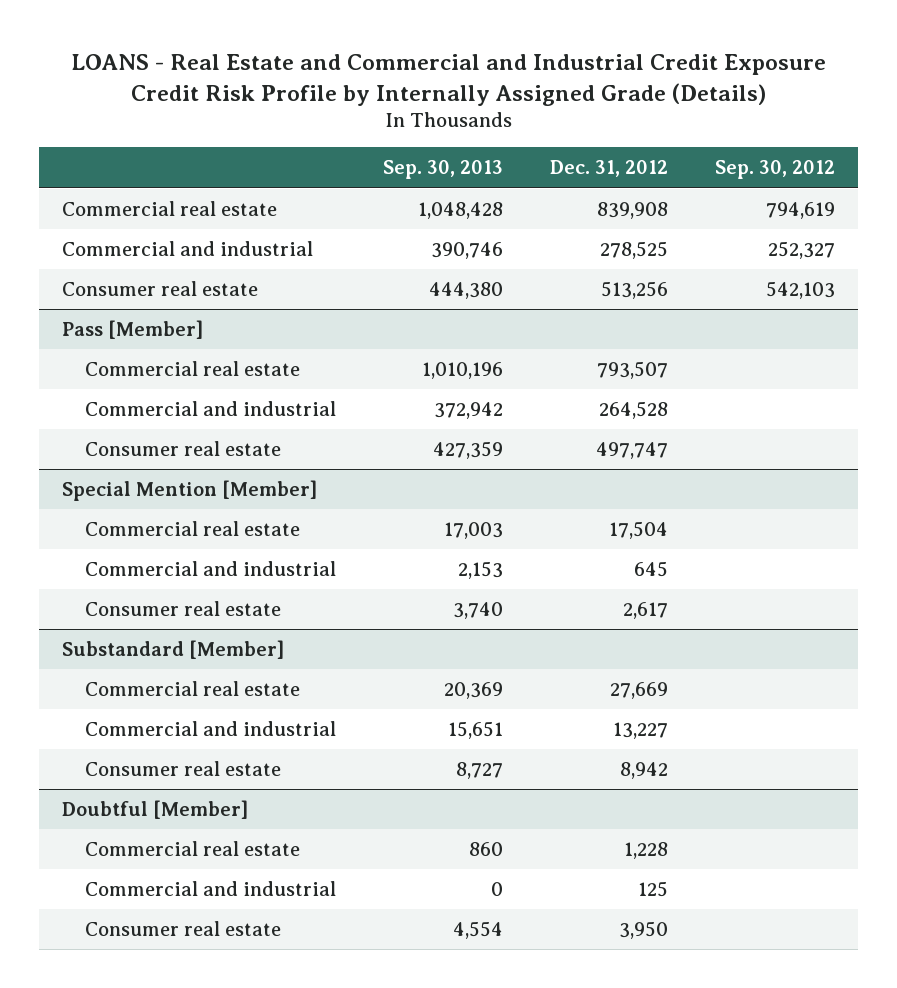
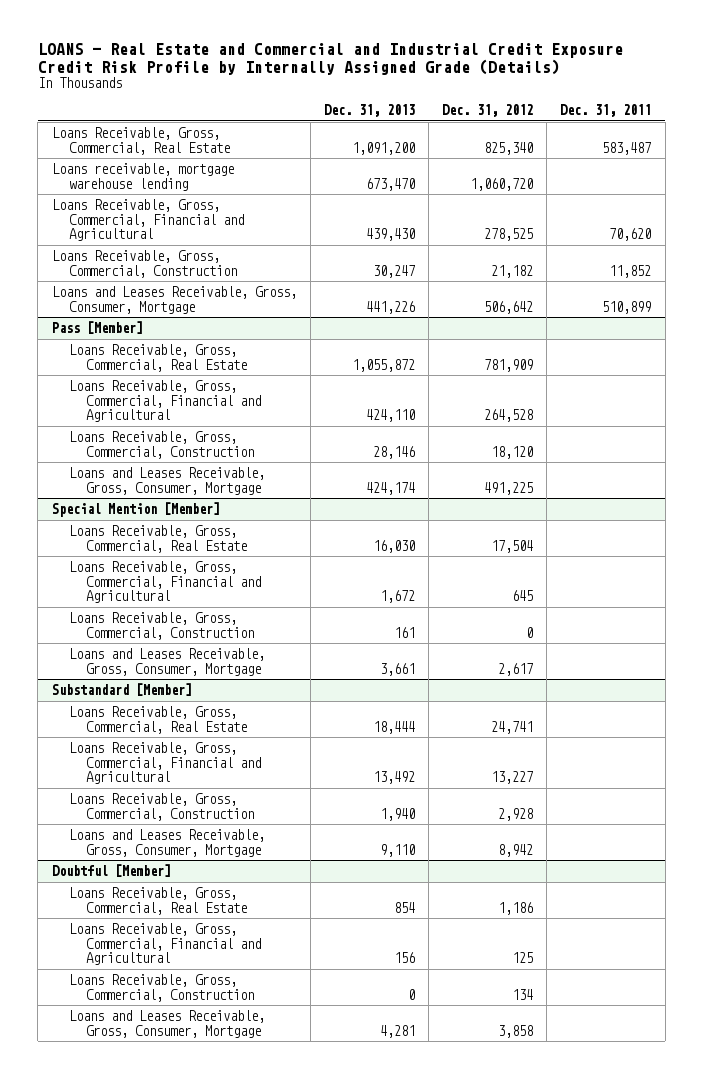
[382,160,503,180] Sep. 30, 2013 -> none
[714,160,835,180] Sep. 30, 2012 -> none
none -> [323,104,415,118] Dec. 31, 2013
none -> [560,104,652,118] Dec. 31, 2011
[62,280,259,296] Consumer real estate -> none
[62,200,278,216] Commercial real estate -> [51,127,230,155] Loans Receivable, Gross, Commercial, Real Estate
[596,201,668,219] 839,908 -> [484,141,534,155] 825,340
none -> [51,163,234,191] Loans receivable, mortgage warehouse lending
[62,240,314,256] Commercial and industrial -> [51,199,244,242] Loans Receivable, Gross, Commercial, Financial and Agricultural
none -> [51,250,237,278] Loans Receivable, Gross, Commercial, Construction
none -> [51,286,297,314] Loans and Leases Receivable, Gross, Consumer, Mortgage
[84,440,281,456] Consumer real estate -> none
[84,360,300,376] Commercial real estate -> [68,344,248,372] Loans Receivable, Gross, Commercial, Real Estate
[596,360,668,379] 793,507 -> [484,358,534,372] 781,909
[84,400,336,416] Commercial and industrial -> [68,380,262,423] Loans Receivable, Gross, Commercial, Financial and Agricultural
none -> [68,431,255,459] Loans Receivable, Gross, Commercial, Construction
none -> [68,467,265,495] Loans and Leases Receivable, Gross, Consumer, Mortgage
[84,520,300,536] Commercial real estate -> [68,525,248,553] Loans Receivable, Gross, Commercial, Real Estate
[84,560,336,576] Commercial and industrial -> [68,561,262,604] Loans Receivable, Gross, Commercial, Financial and Agricultural
none -> [68,612,255,640] Loans Receivable, Gross, Commercial, Construction
[84,600,281,616] Consumer real estate -> [68,648,265,676] Loans and Leases Receivable, Gross, Consumer, Mortgage
[84,680,300,696] Commercial real estate -> [68,706,248,734] Loans Receivable, Gross, Commercial, Real Estate
[609,681,668,699] 27,669 -> [491,720,534,734] 24,741
[84,720,336,736] Commercial and industrial -> [68,742,262,785] Loans Receivable, Gross, Commercial, Financial and Agricultural
none -> [68,793,255,821] Loans Receivable, Gross, Commercial, Construction
[84,760,281,776] Consumer real estate -> [68,829,265,857] Loans and Leases Receivable, Gross, Consumer, Mortgage
[84,920,281,936] Consumer real estate -> none
[84,840,300,856] Commercial real estate -> [68,887,248,915] Loans Receivable, Gross, Commercial, Real Estate
[623,841,668,859] 1,228 -> [498,901,534,915] 1,186
[84,880,336,896] Commercial and industrial -> [68,923,262,966] Loans Receivable, Gross, Commercial, Financial and Agricultural
none -> [68,974,255,1002] Loans Receivable, Gross, Commercial, Construction
none -> [68,1010,265,1038] Loans and Leases Receivable, Gross, Consumer, Mortgage

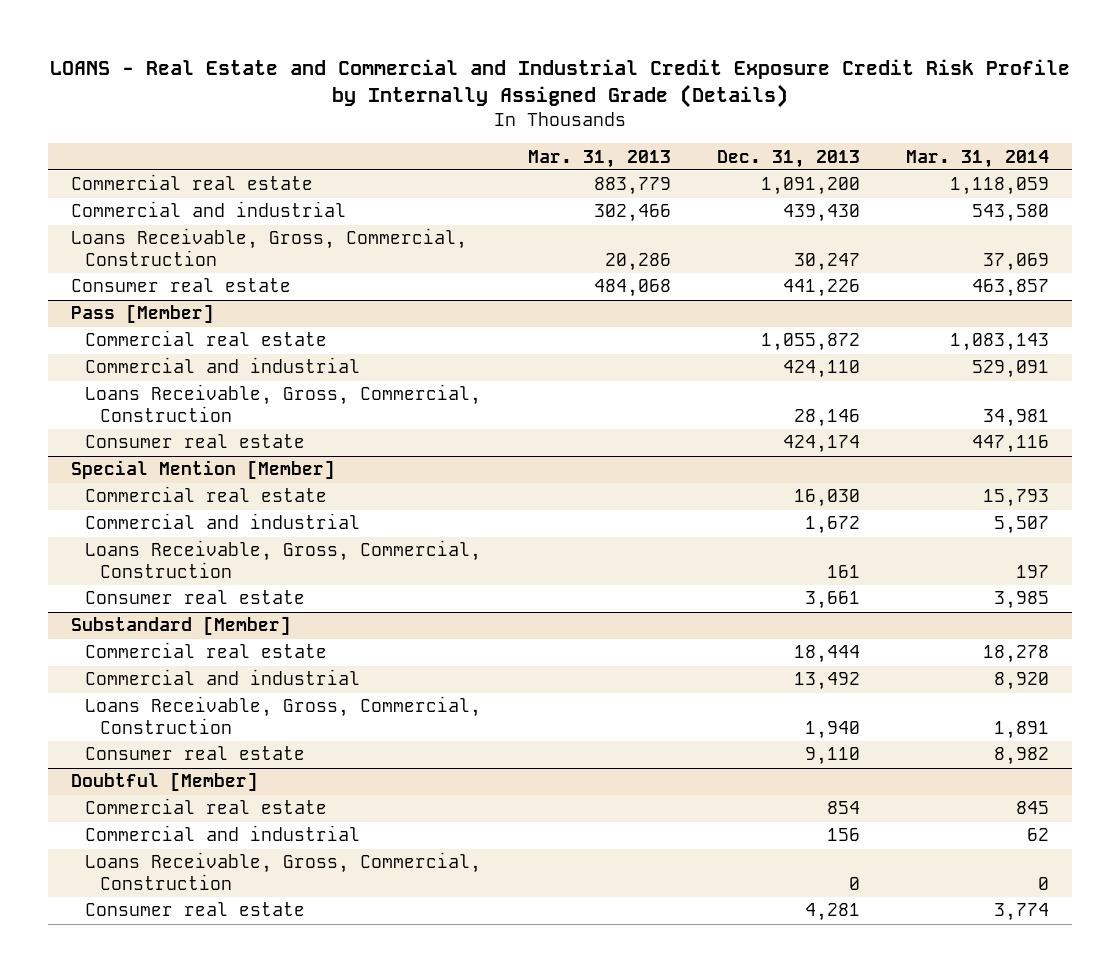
[442,104,534,118] Dec. 31, 2012 -> none
[560,104,652,118] Dec. 31, 2011 -> none
none -> [527,149,671,168] Mar. 31, 2013
none -> [906,149,1050,168] Mar. 31, 2014
[51,163,234,191] Loans receivable, mortgage warehouse lending -> none
[51,127,230,155] Loans Receivable, Gross, Commercial, Real Estate -> [70,174,313,191] Commercial real estate
[51,199,244,242] Loans Receivable, Gross, Commercial, Financial and Agricultural -> [70,201,346,218] Commercial and industrial
[51,286,297,314] Loans and Leases Receivable, Gross, Consumer, Mortgage -> [70,278,291,293] Consumer real estate
[68,344,248,372] Loans Receivable, Gross, Commercial, Real Estate -> [85,330,328,347] Commercial real estate
[68,380,262,423] Loans Receivable, Gross, Commercial, Financial and Agricultural -> [85,357,361,374] Commercial and industrial
[68,467,265,495] Loans and Leases Receivable, Gross, Consumer, Mortgage -> [85,434,306,449] Consumer real estate
[68,525,248,553] Loans Receivable, Gross, Commercial, Real Estate -> [85,486,328,503] Commercial real estate
[68,561,262,604] Loans Receivable, Gross, Commercial, Financial and Agricultural -> [85,513,361,530] Commercial and industrial
[68,648,265,676] Loans and Leases Receivable, Gross, Consumer, Mortgage -> [85,590,306,605] Consumer real estate
[68,706,248,734] Loans Receivable, Gross, Commercial, Real Estate -> [85,642,328,659] Commercial real estate
[68,742,262,785] Loans Receivable, Gross, Commercial, Financial and Agricultural -> [85,669,361,686] Commercial and industrial
[68,829,265,857] Loans and Leases Receivable, Gross, Consumer, Mortgage -> [85,746,306,761] Consumer real estate
[68,887,248,915] Loans Receivable, Gross, Commercial, Real Estate -> [85,798,328,815] Commercial real estate
[68,923,262,966] Loans Receivable, Gross, Commercial, Financial and Agricultural -> [85,825,361,842] Commercial and industrial
[68,1010,265,1038] Loans and Leases Receivable, Gross, Consumer, Mortgage -> [85,902,306,917] Consumer real estate

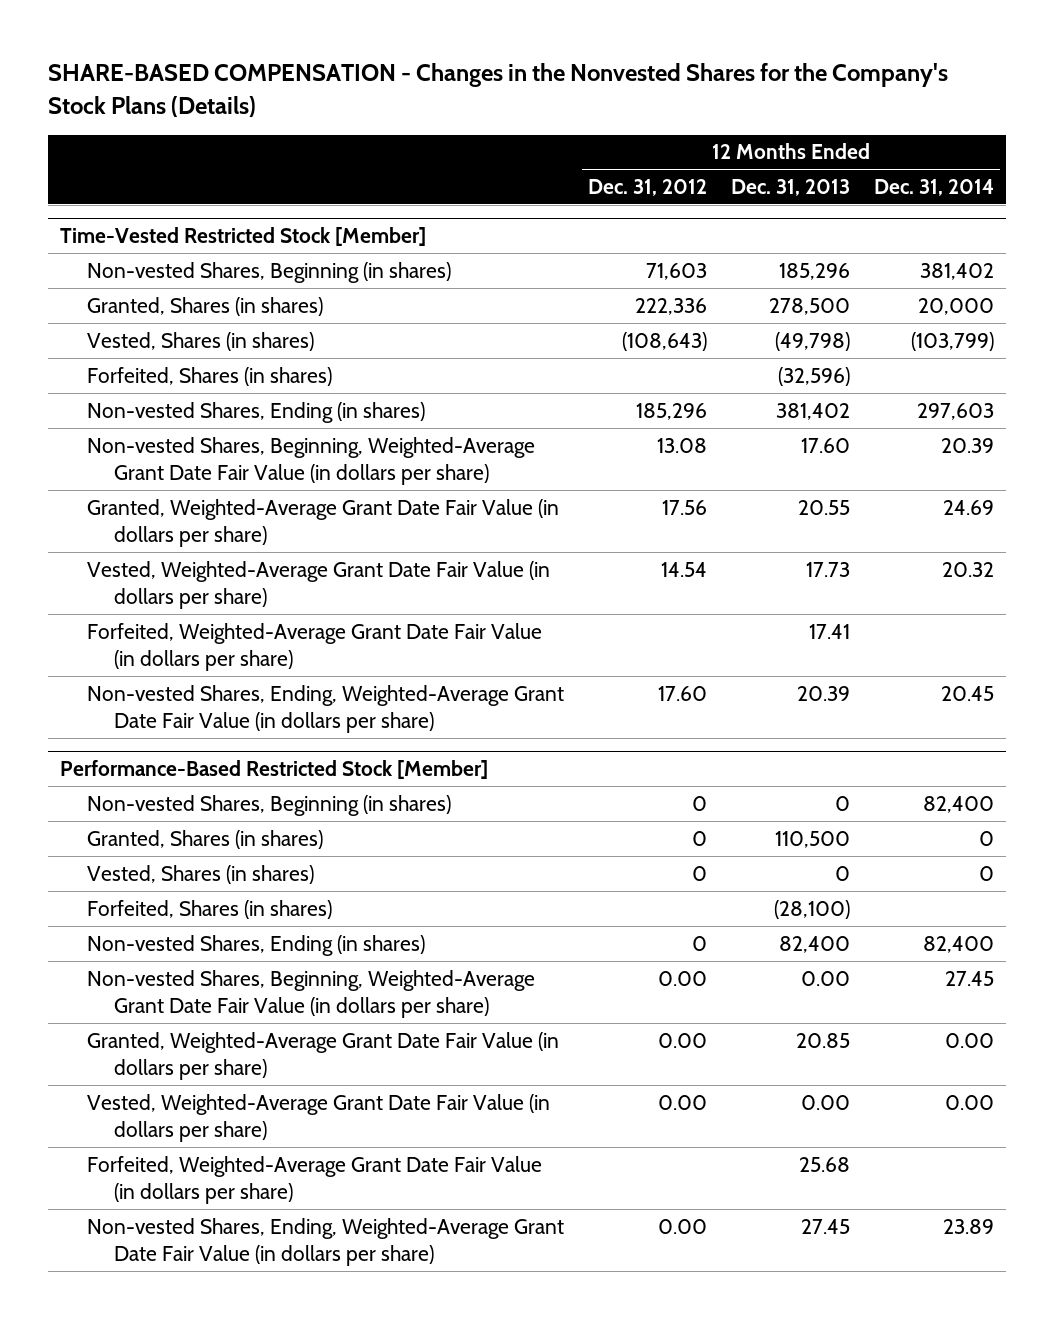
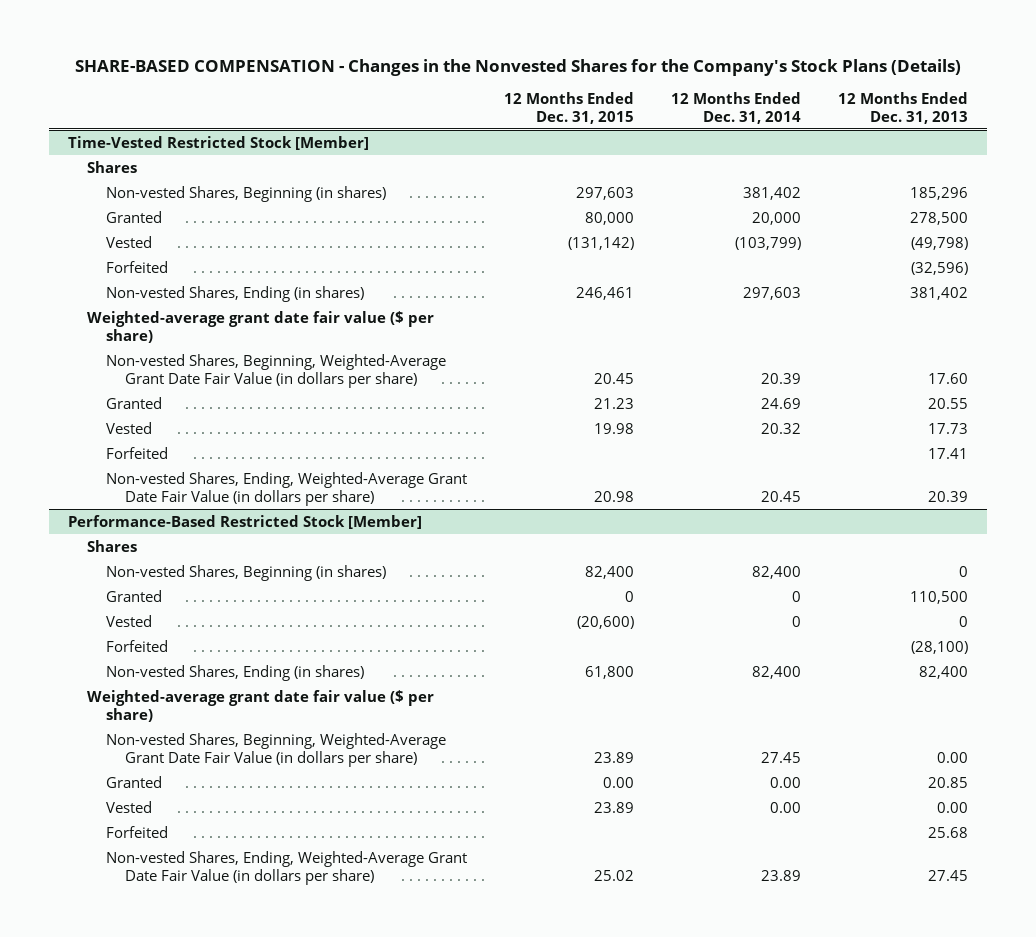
[587,178,707,196] Dec. 31, 2012 -> none
none -> [503,91,634,124] 12 Months Ended Dec. 31, 2015
none -> [86,160,137,173] Shares
[87,296,324,316] Granted, Shares (in shares) -> [105,210,162,223] Granted
[87,331,315,351] Vested, Shares (in shares) -> [105,235,152,248] Vested
[87,366,333,386] Forfeited, Shares (in shares) -> [105,260,168,273] Forfeited
none -> [86,310,434,343] Weighted-average grant date fair value ($ per share)
[87,498,560,547] Granted, Weighted-Average Grant Date Fair Value (in dollars per share) -> [105,396,162,409] Granted
[87,560,551,609] Vested, Weighted-Average Grant Date Fair Value (in dollars per share) -> [105,421,152,434] Vested
[87,622,543,671] Forfeited, Weighted-Average Grant Date Fair Value (in dollars per share) -> [105,446,168,459] Forfeited
none -> [86,539,137,552] Shares
[87,829,324,849] Granted, Shares (in shares) -> [105,589,162,602] Granted
[87,864,315,884] Vested, Shares (in shares) -> [105,614,152,627] Vested
[87,899,333,919] Forfeited, Shares (in shares) -> [105,639,168,652] Forfeited
none -> [86,689,434,722] Weighted-average grant date fair value ($ per share)
[87,1031,560,1080] Granted, Weighted-Average Grant Date Fair Value (in dollars per share) -> [105,775,162,788] Granted
[87,1093,551,1142] Vested, Weighted-Average Grant Date Fair Value (in dollars per share) -> [105,800,152,813] Vested
[87,1155,543,1204] Forfeited, Weighted-Average Grant Date Fair Value (in dollars per share) -> [105,825,168,838] Forfeited

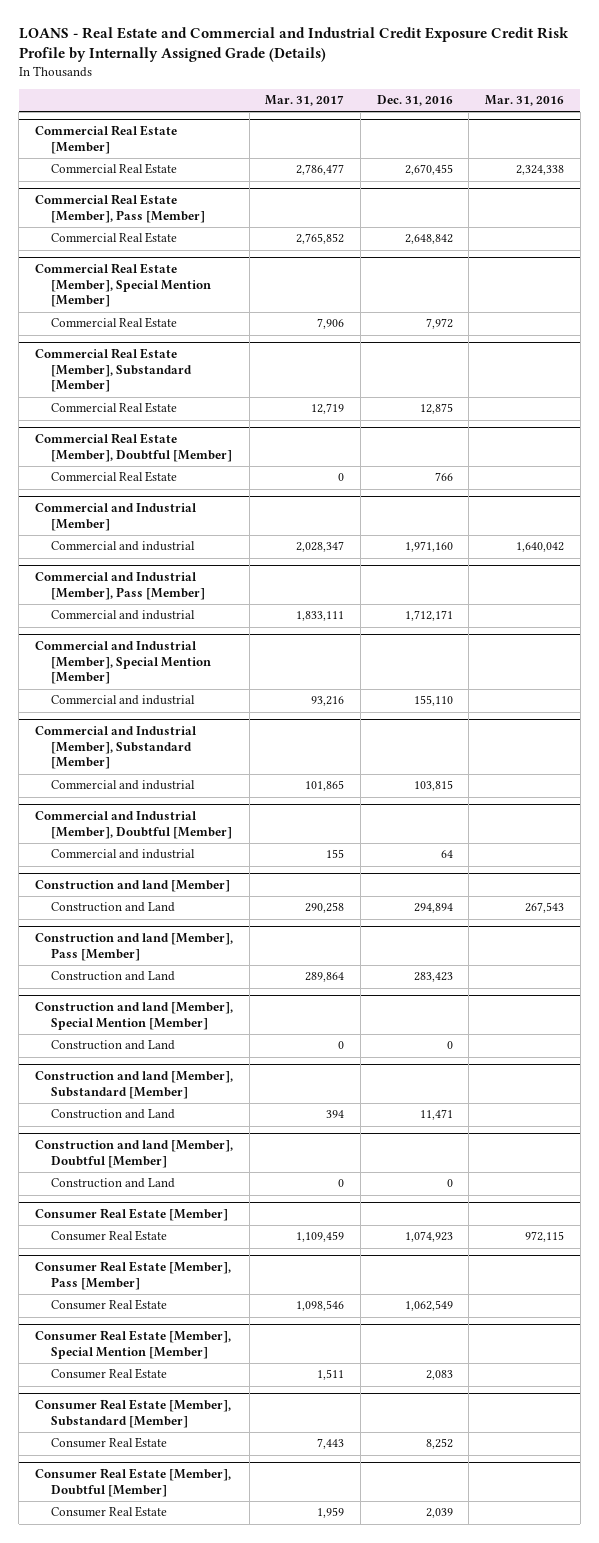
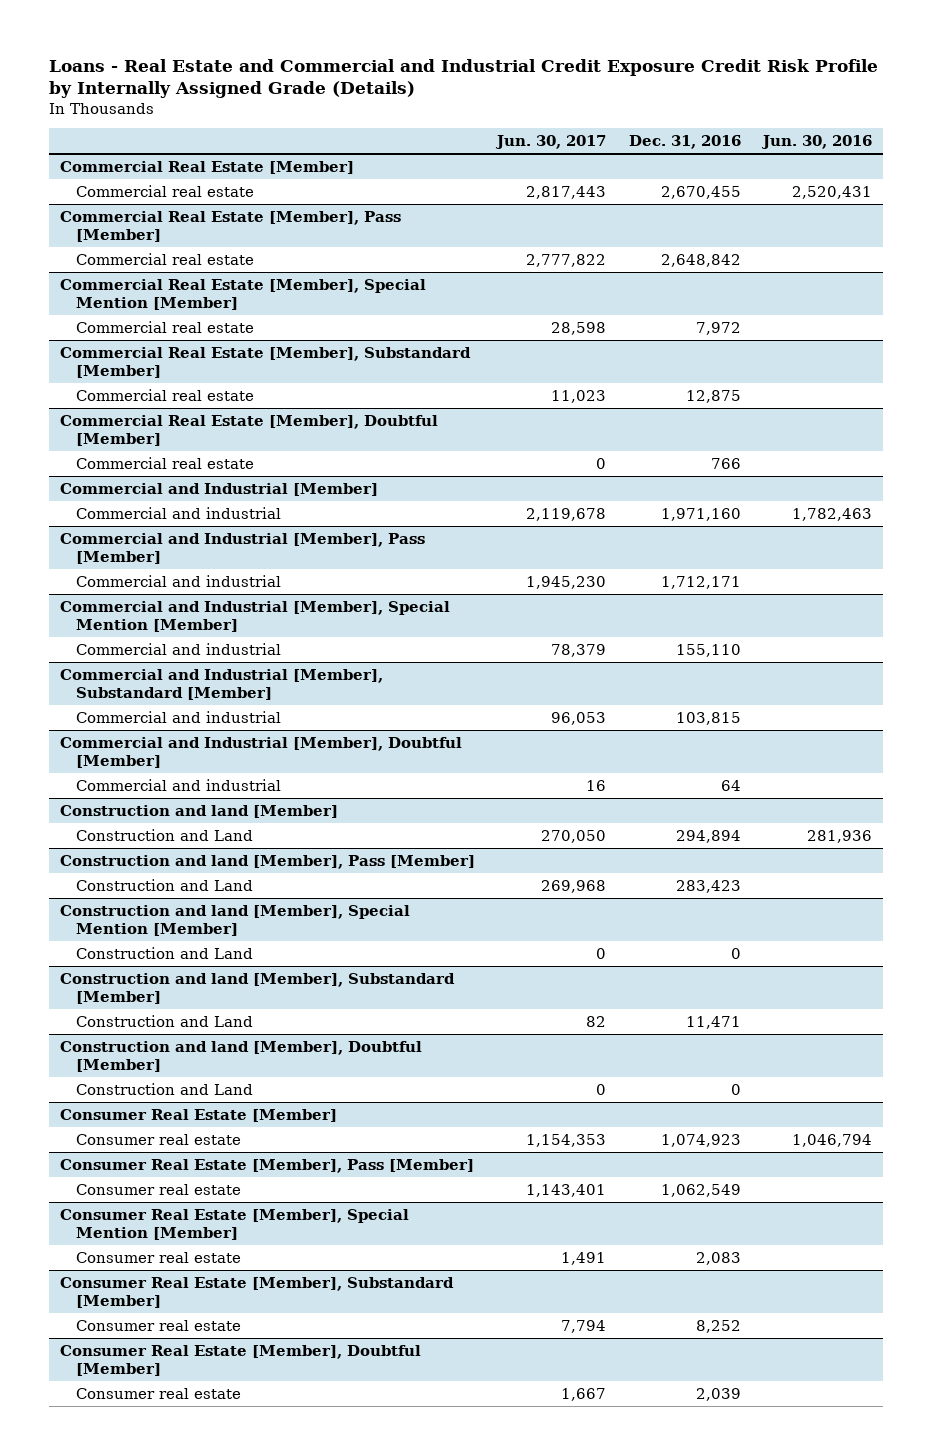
[18,27,569,63] LOANS - Real Estate and Commercial and Industrial Credit Exposure Credit Risk Profile by Internally Assigned Grade (Details) -> [49,58,879,99] Loans - Real Estate and Commercial and Industrial Credit Exposure Credit Risk Profile by Internally Assigned Grade (Details)
[265,95,345,107] Mar. 31, 2017 -> none
[485,95,565,107] Mar. 31, 2016 -> none
none -> [495,135,607,150] Jun. 30, 2017
none -> [760,135,872,150] Jun. 30, 2016
[51,163,178,175] Commercial Real Estate -> [76,184,255,197] Commercial real estate
[51,232,178,244] Commercial Real Estate -> [76,252,255,265] Commercial real estate
[51,317,178,329] Commercial Real Estate -> [76,320,255,333] Commercial real estate
[51,402,178,414] Commercial Real Estate -> [76,388,255,401] Commercial real estate
[51,471,178,483] Commercial Real Estate -> [76,456,255,469] Commercial real estate
[51,1230,168,1242] Consumer Real Estate -> [76,1133,242,1145] Consumer real estate
[51,1299,168,1311] Consumer Real Estate -> [76,1183,242,1195] Consumer real estate
[51,1368,168,1380] Consumer Real Estate -> [76,1251,242,1263] Consumer real estate
[51,1437,168,1449] Consumer Real Estate -> [76,1319,242,1331] Consumer real estate
[51,1506,168,1518] Consumer Real Estate -> [76,1387,242,1399] Consumer real estate

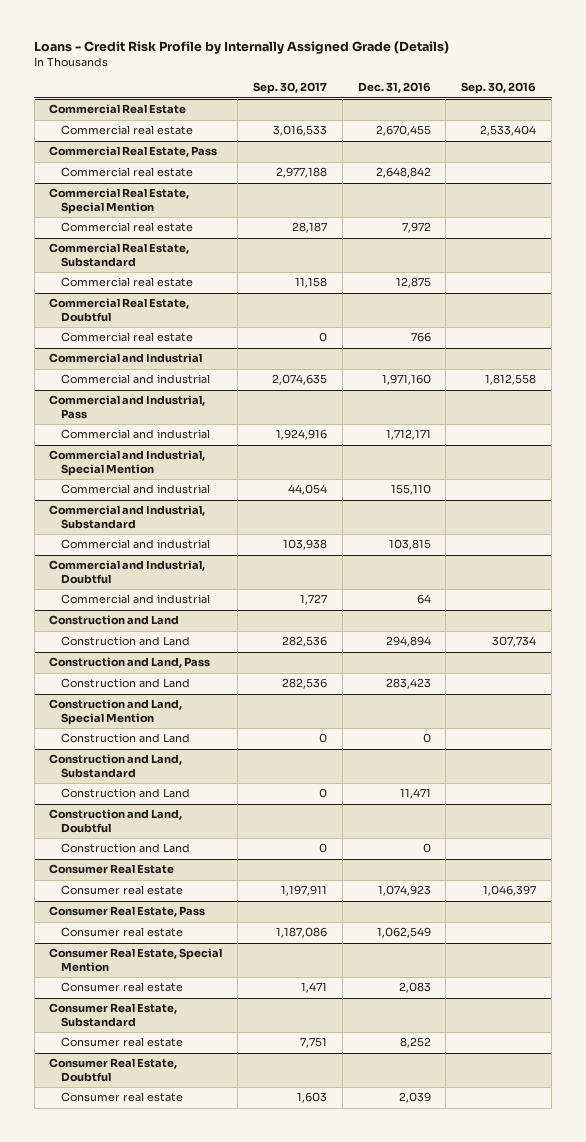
[49,58,879,99] Loans - Real Estate and Commercial and Industrial Credit Exposure Credit Risk Profile by Internally Assigned Grade (Details) -> [34,41,450,55] Loans - Credit Risk Profile by Internally Assigned Grade (Details)
[495,135,607,150] Jun. 30, 2017 -> none
[760,135,872,150] Jun. 30, 2016 -> none
none -> [252,82,327,95] Sep. 30, 2017
none -> [461,82,537,95] Sep. 30, 2016
[60,160,355,174] Commercial Real Estate [Member] -> [49,104,187,115] Commercial Real Estate
[60,210,402,242] Commercial Real Estate [Member], Pass [Member] -> [49,146,218,158] Commercial Real Estate, Pass
[60,278,427,310] Commercial Real Estate [Member], Special Mention [Member] -> [49,188,190,214] Commercial Real Estate, Special Mention
[60,346,472,378] Commercial Real Estate [Member], Substandard [Member] -> [49,243,190,267] Commercial Real Estate, Substandard
[60,414,439,446] Commercial Real Estate [Member], Doubtful [Member] -> [49,298,190,322] Commercial Real Estate, Doubtful
[60,482,379,496] Commercial and Industrial [Member] -> [49,353,203,364] Commercial and Industrial
[60,532,426,564] Commercial and Industrial [Member], Pass [Member] -> [49,395,206,419] Commercial and Industrial, Pass
[60,600,451,632] Commercial and Industrial [Member], Special Mention [Member] -> [49,450,206,476] Commercial and Industrial, Special Mention
[60,668,384,700] Commercial and Industrial [Member], Substandard [Member] -> [49,505,206,529] Commercial and Industrial, Substandard
[60,736,463,768] Commercial and Industrial [Member], Doubtful [Member] -> [49,560,206,584] Commercial and Industrial, Doubtful
[60,804,339,818] Construction and land [Member] -> [49,615,180,626] Construction and Land
[60,854,476,869] Construction and land [Member], Pass [Member] -> [49,657,211,669] Construction and Land, Pass
[60,904,411,936] Construction and land [Member], Special Mention [Member] -> [49,699,183,725] Construction and Land, Special Mention
[60,972,456,1004] Construction and land [Member], Substandard [Member] -> [49,754,183,778] Construction and Land, Substandard
[60,1040,423,1072] Construction and land [Member], Doubtful [Member] -> [49,809,183,833] Construction and Land, Doubtful
[60,1108,338,1122] Consumer Real Estate [Member] -> [49,864,175,875] Consumer Real Estate
[60,1158,475,1173] Consumer Real Estate [Member], Pass [Member] -> [49,906,206,918] Consumer Real Estate, Pass
[60,1208,410,1240] Consumer Real Estate [Member], Special Mention [Member] -> [49,948,223,972] Consumer Real Estate, Special Mention
[60,1276,455,1308] Consumer Real Estate [Member], Substandard [Member] -> [49,1003,178,1027] Consumer Real Estate, Substandard
[60,1344,422,1376] Consumer Real Estate [Member], Doubtful [Member] -> [49,1058,178,1082] Consumer Real Estate, Doubtful

